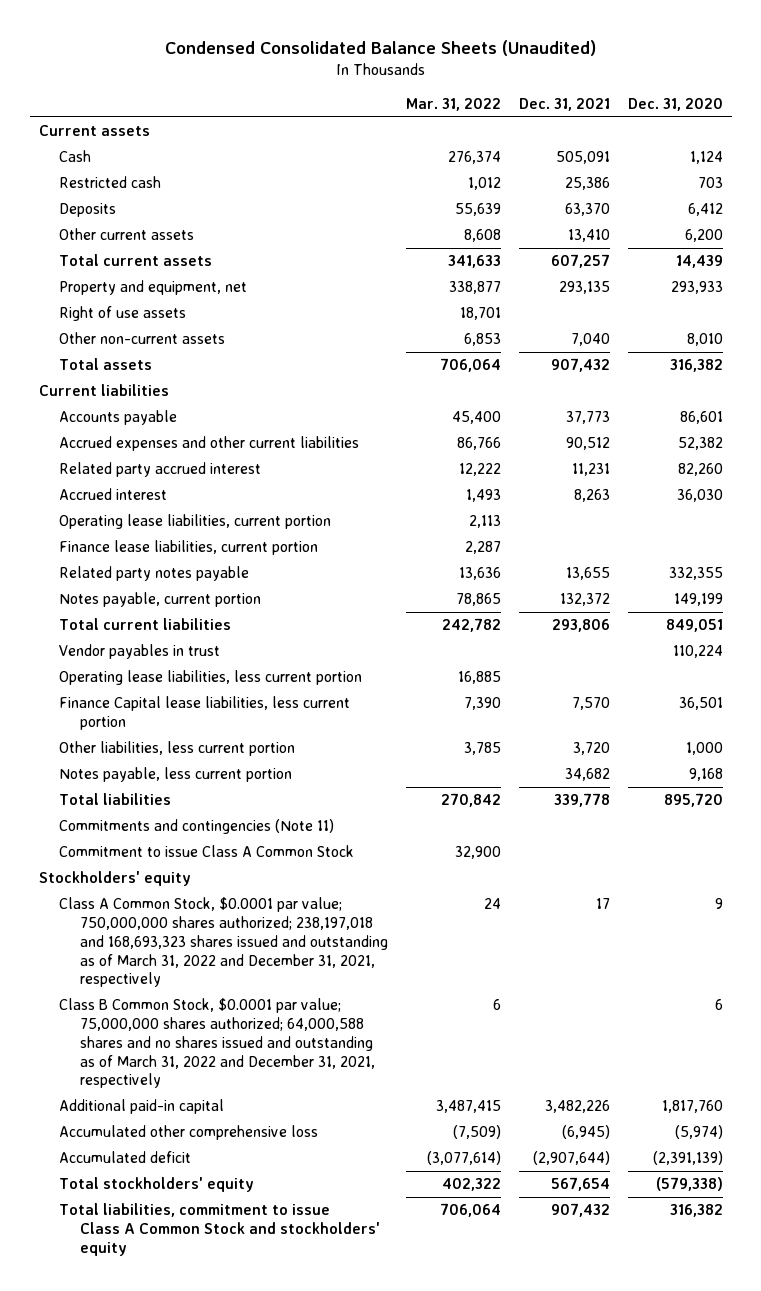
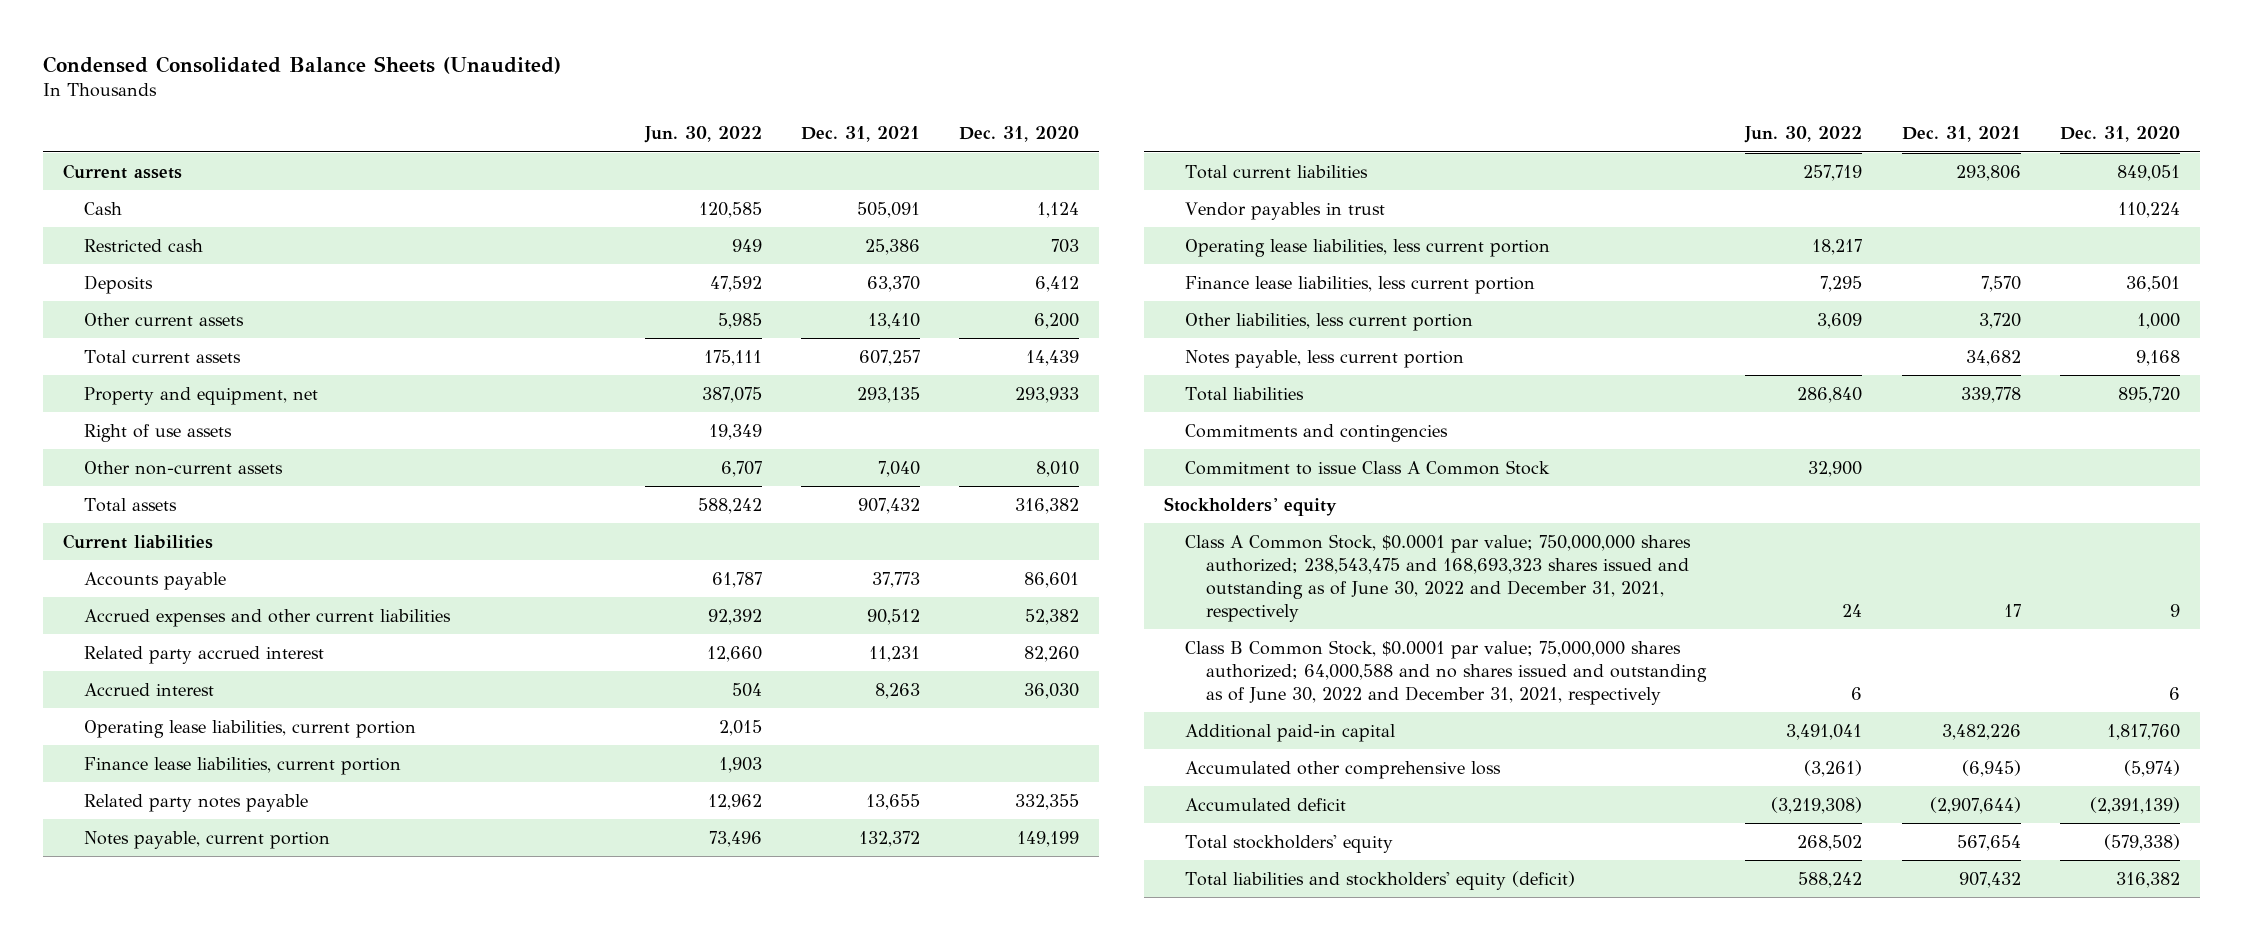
[406,98,502,112] Mar. 31, 2022 -> none
none -> [643,126,762,144] Jun. 30, 2022
[59,696,351,731] Finance Capital lease liabilities, less current portion -> [1185,275,1536,294] Finance lease liabilities, less current portion
[59,819,335,835] Commitments and contingencies (Note 11) -> [1185,423,1449,442] Commitments and contingencies
[59,897,389,988] Class A Common Stock, $0.0001 par value; 750,000,000 shares authorized; 238,197,018 and 168,693,323 shares issued and outstanding as of March 31, 2022 and December 31, 2021, respectively -> [1185,533,1692,623] Class A Common Stock, $0.0001 par value; 750,000,000 shares authorized; 238,543,475 and 168,693,323 shares issued and outstanding as of June 30, 2022 and December 31, 2021, respectively
[59,998,376,1089] Class B Common Stock, $0.0001 par value; 75,000,000 shares authorized; 64,000,588 shares and no shares issued and outstanding as of March 31, 2022 and December 31, 2021, respectively -> [1185,639,1708,706] Class B Common Stock, $0.0001 par value; 75,000,000 shares authorized; 64,000,588 and no shares issued and outstanding as of June 30, 2022 and December 31, 2021, respectively
[59,1203,381,1256] Total liabilities, commitment to issue Class A Common Stock and stockholders' equity -> [1185,870,1576,890] Total liabilities and stockholders' equity (deficit)

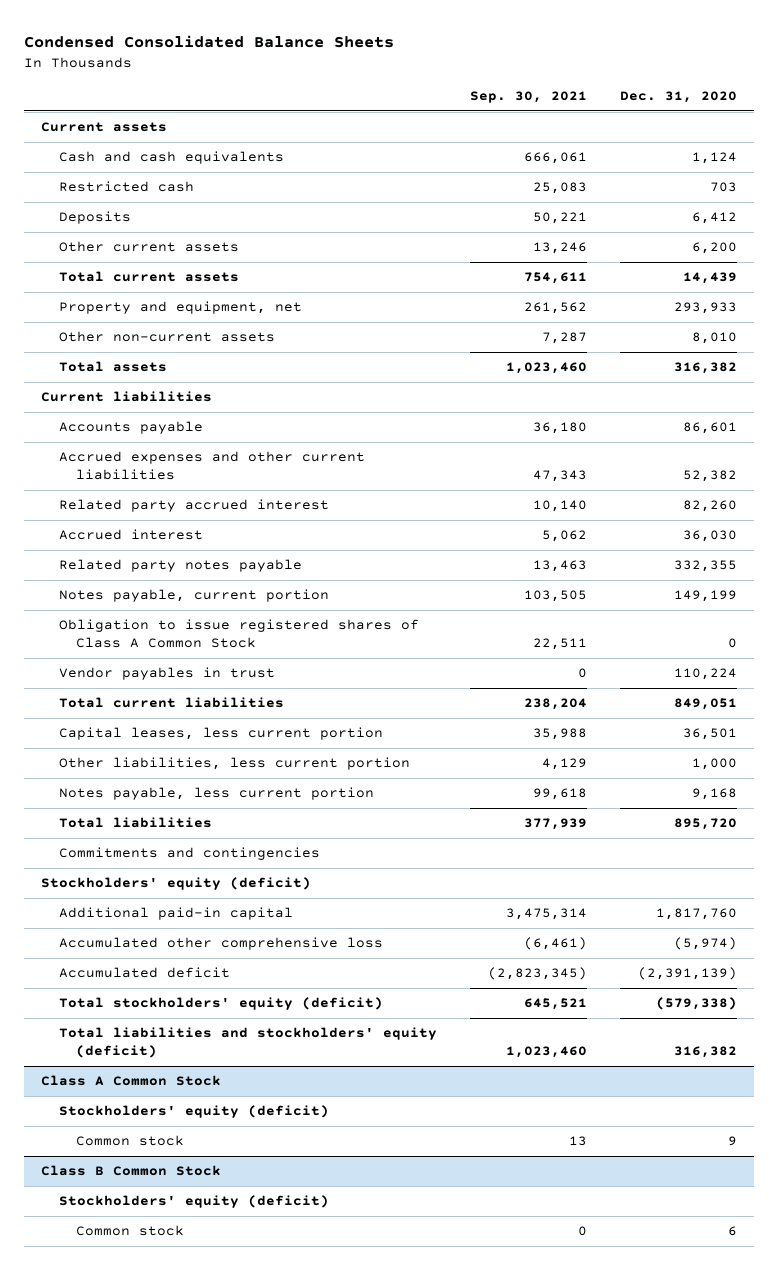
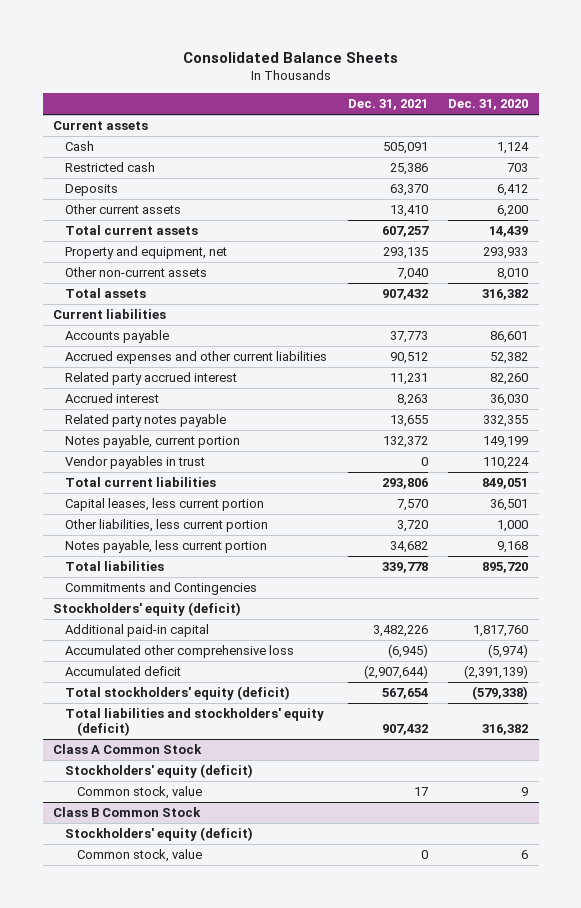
[24,34,395,48] Condensed Consolidated Balance Sheets -> [182,51,398,63] Consolidated Balance Sheets
[469,91,587,104] Sep. 30, 2021 -> none
none -> [347,99,428,111] Dec. 31, 2021
[58,151,284,165] Cash and cash equivalents -> [64,141,94,152] Cash
[58,619,419,649] Obligation to issue registered shares of Class A Common Stock -> none
[58,847,320,861] Commitments and contingencies -> [64,582,257,596] Commitments and Contingencies
[76,1135,185,1147] Common stock -> [76,786,202,800] Common stock, value
[76,1225,185,1237] Common stock -> [76,849,202,863] Common stock, value

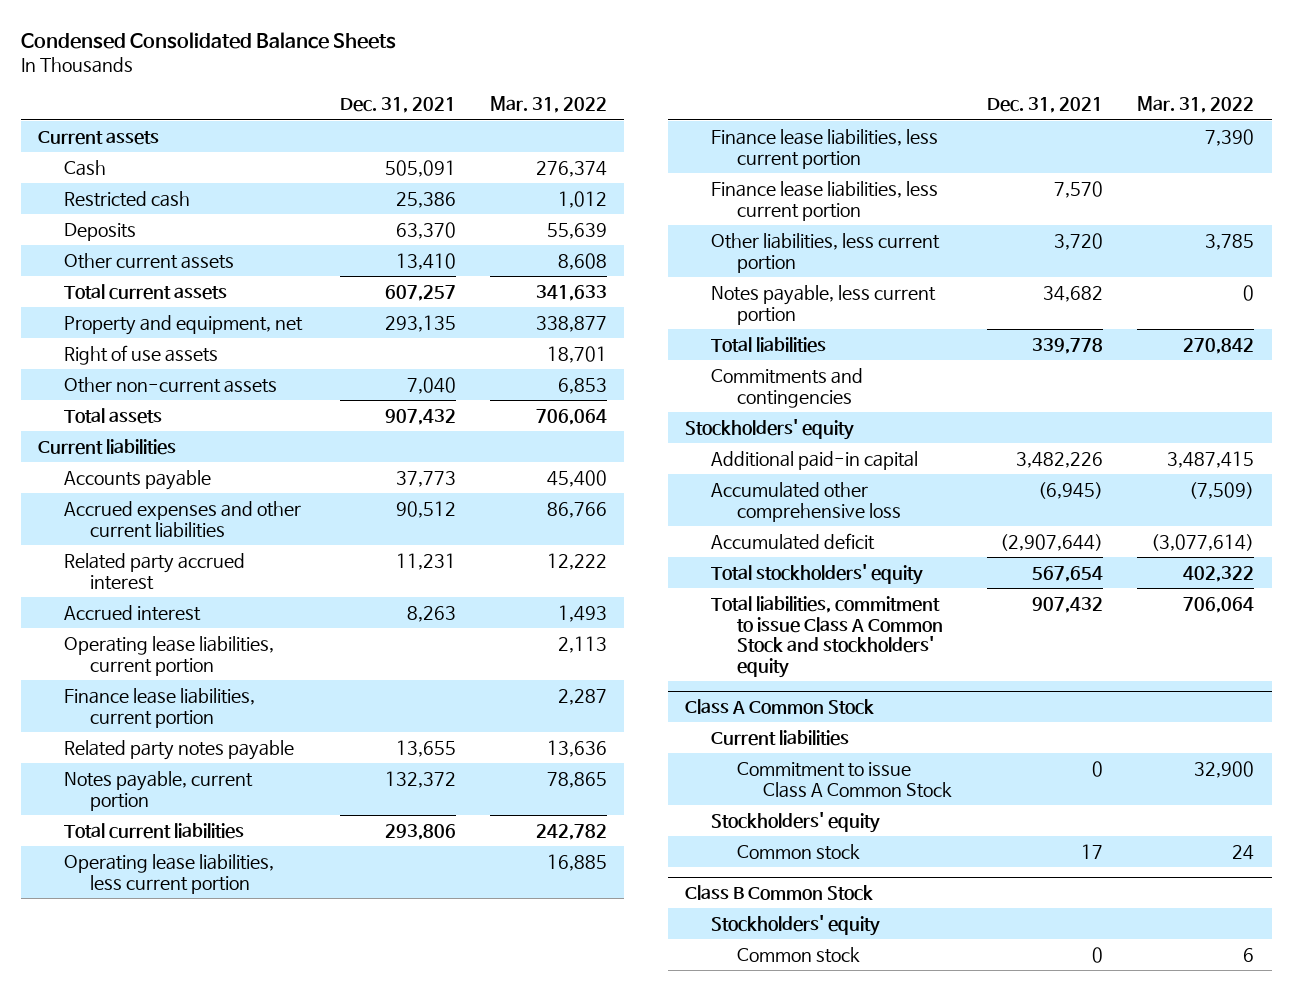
[182,51,398,63] Consolidated Balance Sheets -> [20,31,396,49] Condensed Consolidated Balance Sheets
[448,99,529,111] Dec. 31, 2020 -> none
none -> [490,96,608,114] Mar. 31, 2022
none -> [63,344,218,365] Right of use assets
none -> [63,635,274,676] Operating lease liabilities, current portion
none -> [63,687,255,728] Finance lease liabilities, current portion
[64,456,205,470] Vendor payables in trust -> none
none -> [63,853,274,894] Operating lease liabilities, less current portion
none -> [711,128,939,169] Finance lease liabilities, less current portion
[64,498,264,512] Capital leases, less current portion -> [711,180,939,221] Finance lease liabilities, less current portion
[64,582,257,596] Commitments and Contingencies -> [711,367,864,408] Commitments and contingencies
[52,602,241,617] Stockholders' equity (deficit) -> [685,418,855,440] Stockholders' equity
[64,686,290,701] Total stockholders' equity (deficit) -> [711,563,924,585] Total stockholders' equity
[64,708,324,737] Total liabilities and stockholders' equity (deficit) -> [711,595,944,679] Total liabilities, commitment to issue Class A Common Stock and stockholders' equity
none -> [711,729,850,746] Current liabilities
none -> [737,761,953,798] Commitment to issue Class A Common Stock
[64,764,253,779] Stockholders' equity (deficit) -> [711,811,881,833] Stockholders' equity
[76,786,202,800] Common stock, value -> [737,843,861,860] Common stock
[64,827,253,842] Stockholders' equity (deficit) -> [711,914,881,936] Stockholders' equity
[76,849,202,863] Common stock, value -> [737,946,861,963] Common stock

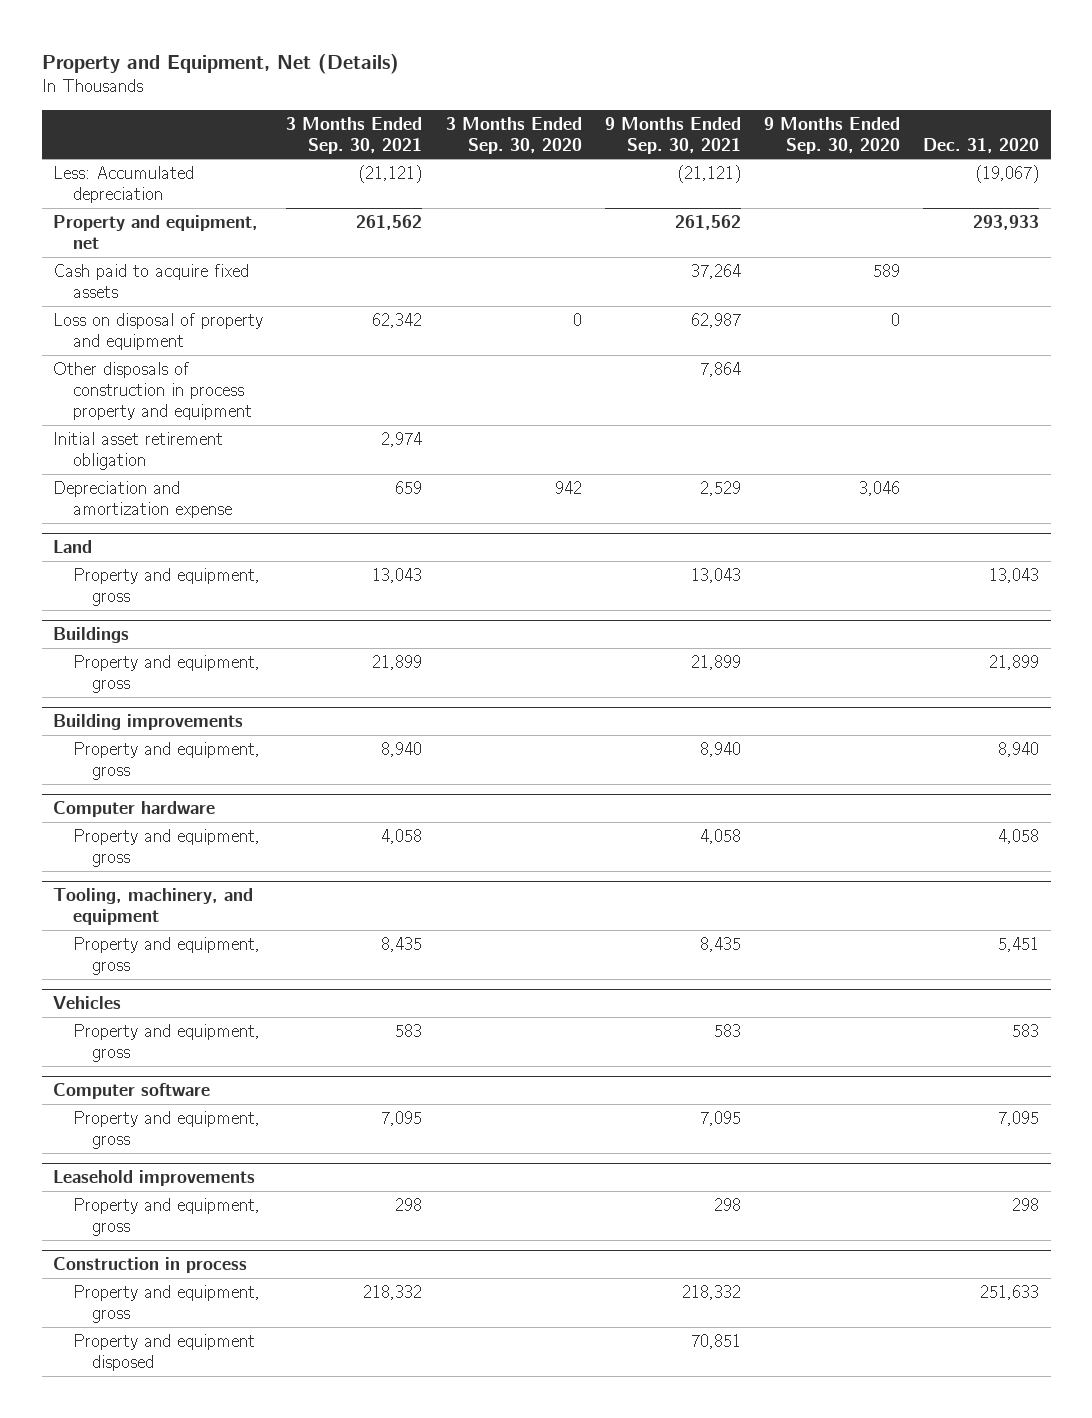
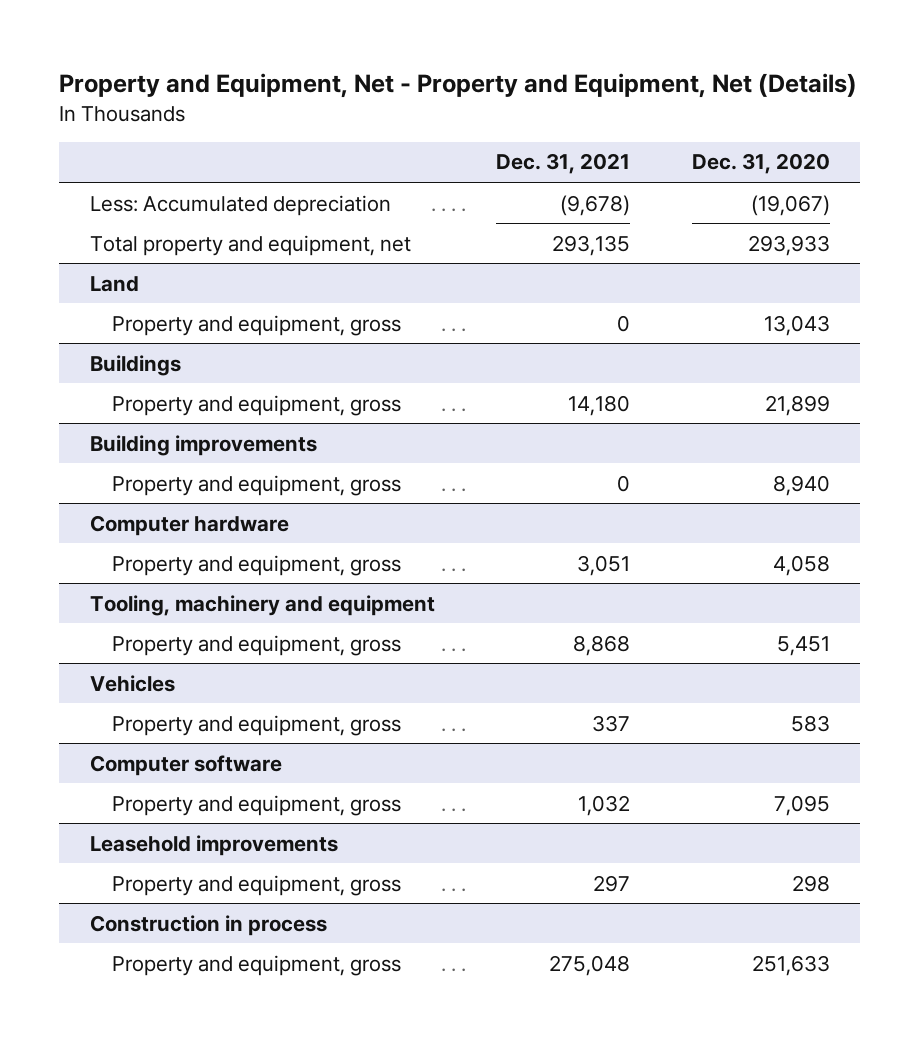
[41,53,399,74] Property and Equipment, Net (Details) -> [59,73,858,99] Property and Equipment, Net - Property and Equipment, Net (Details)
[286,116,423,154] 3 Months Ended Sep. 30, 2021 -> none
[445,116,582,154] 3 Months Ended Sep. 30, 2020 -> none
[604,116,741,154] 9 Months Ended Sep. 30, 2021 -> none
[763,116,900,154] 9 Months Ended Sep. 30, 2020 -> none
none -> [496,153,631,175] Dec. 31, 2021
[53,263,250,298] Cash paid to acquire fixed assets -> none
[53,312,264,350] Loss on disposal of property and equipment -> none
[53,361,252,420] Other disposals of construction in process property and equipment -> none
[53,431,224,470] Initial asset retirement obligation -> none
[53,480,232,518] Depreciation and amortization expense -> none
[53,214,259,249] Property and equipment, net -> [89,234,411,256] Total property and equipment, net
[53,888,254,926] Tooling, machinery, and equipment -> [89,594,435,616] Tooling, machinery and equipment
[72,1333,255,1371] Property and equipment disposed -> none

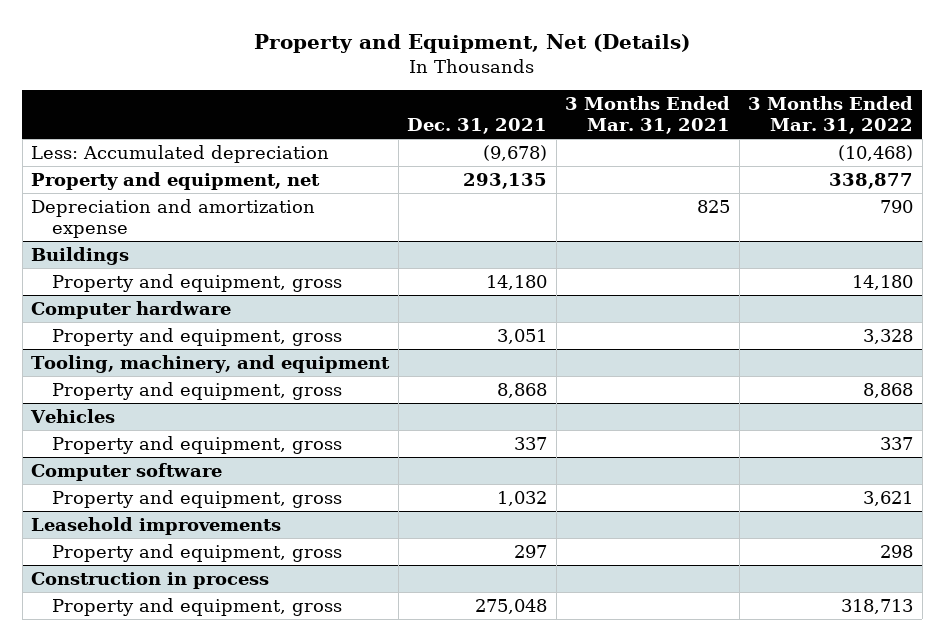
[59,73,858,99] Property and Equipment, Net - Property and Equipment, Net (Details) -> [254,34,691,54] Property and Equipment, Net (Details)
[691,153,830,175] Dec. 31, 2020 -> none
none -> [565,96,731,135] 3 Months Ended Mar. 31, 2021
none -> [748,96,914,135] 3 Months Ended Mar. 31, 2022
[89,275,139,292] Land -> none
[111,314,401,336] Property and equipment, gross -> none
[89,234,411,256] Total property and equipment, net -> [31,171,321,190] Property and equipment, net
none -> [31,198,316,238] Depreciation and amortization expense
[89,434,317,456] Building improvements -> none
[111,474,401,496] Property and equipment, gross -> none
[89,594,435,616] Tooling, machinery and equipment -> [31,354,391,373] Tooling, machinery, and equipment

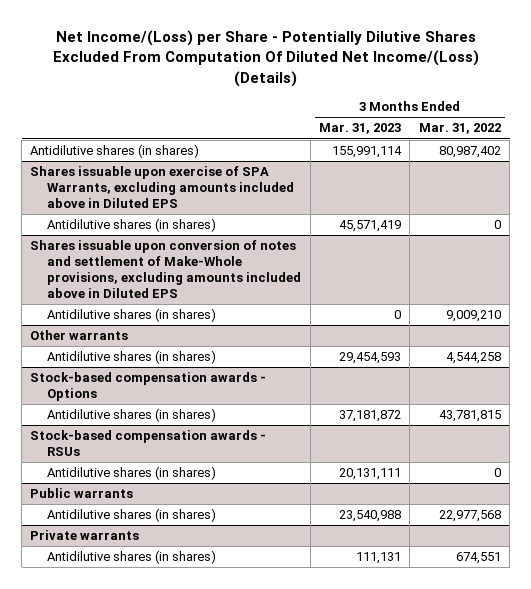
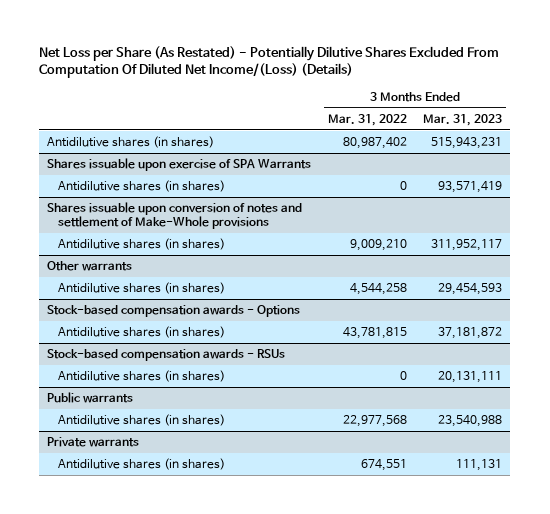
[52,29,479,87] Net Income/(Loss) per Share - Potentially Dilutive Shares Excluded From Computation Of Diluted Net Income/(Loss) (Details) -> [39,45,500,79] Net Loss per Share (As Restated) - Potentially Dilutive Shares Excluded From Computation Of Diluted Net Income/(Loss) (Details)
[332,146,403,159] 155,991,114 -> [431,137,503,150] 515,943,231
[30,166,295,209] Shares issuable upon exercise of SPA Warrants, excluding amounts included above in Diluted EPS -> [47,158,312,172] Shares issuable upon exercise of SPA Warrants
[339,220,402,233] 45,571,419 -> [438,181,503,194] 93,571,419
[30,240,302,299] Shares issuable upon conversion of notes and settlement of Make-Whole provisions, excluding amounts included above in Diluted EPS -> [47,202,303,230] Shares issuable upon conversion of notes and settlement of Make-Whole provisions
[394,310,402,320] 0 -> [431,239,503,252] 311,952,117

